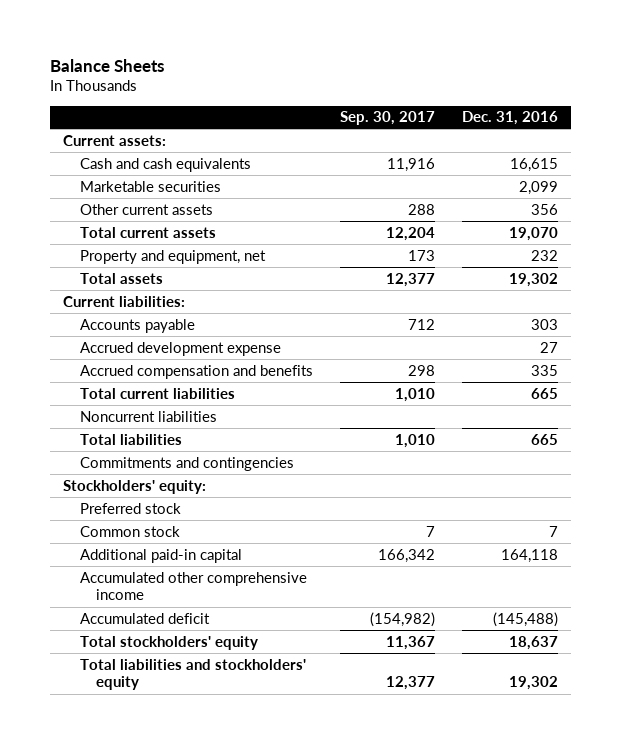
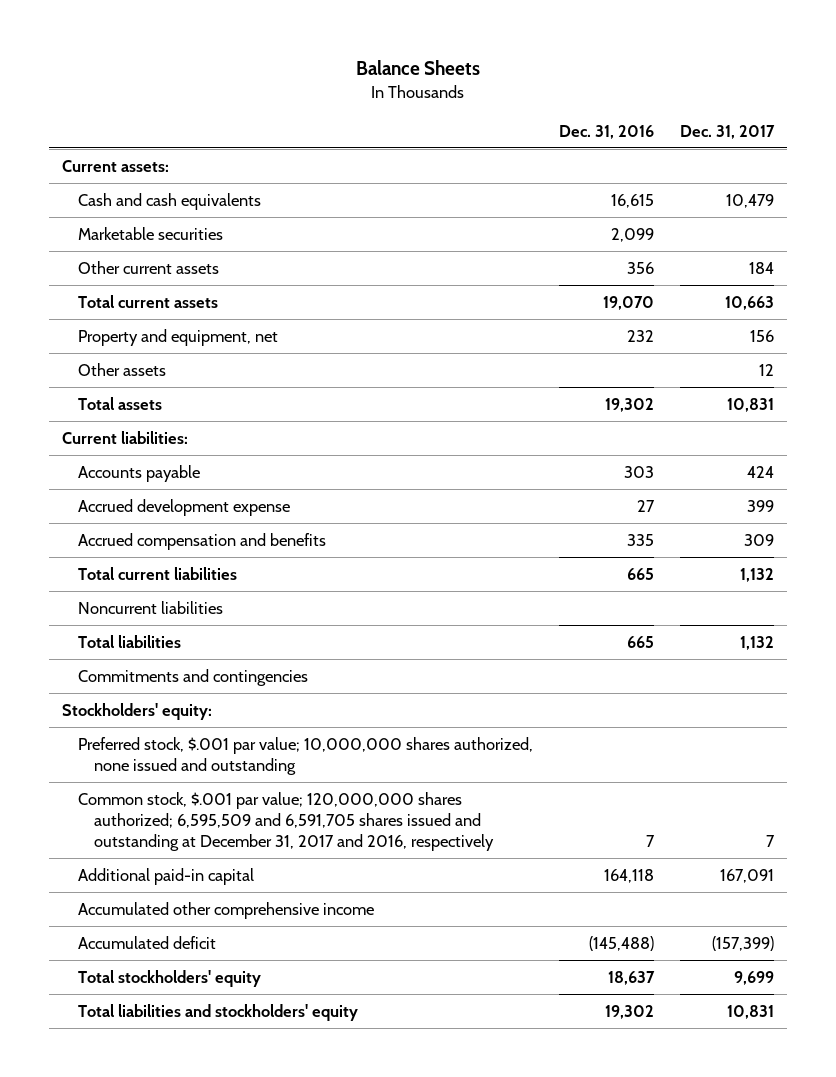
[339,111,435,126] Sep. 30, 2017 -> none
none -> [680,124,776,139] Dec. 31, 2017
none -> [78,362,167,376] Other assets
[79,502,181,514] Preferred stock -> [78,736,534,775] Preferred stock, $.001 par value; 10,000,000 shares authorized, none issued and outstanding
[79,525,180,537] Common stock -> [78,791,495,852] Common stock, $.001 par value; 120,000,000 shares authorized; 6,595,509 and 6,591,705 shares issued and outstanding at December 31, 2017 and 2016, respectively

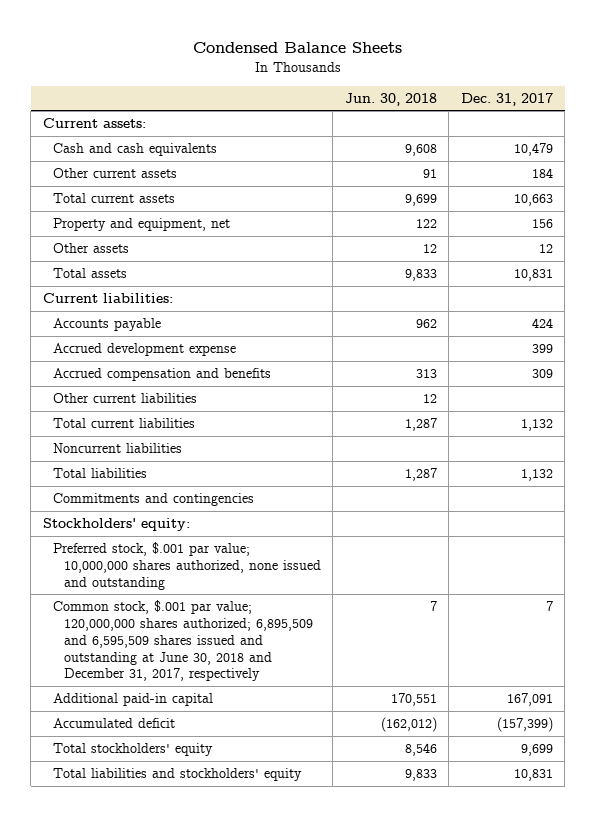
[356,60,481,76] Balance Sheets -> [192,41,402,53] Condensed Balance Sheets
[559,124,655,139] Dec. 31, 2016 -> none
none -> [344,92,437,106] Jun. 30, 2018
[78,226,224,240] Marketable securities -> none
none -> [53,393,198,404] Other current liabilities
[78,791,495,852] Common stock, $.001 par value; 120,000,000 shares authorized; 6,595,509 and 6,591,705 shares issued and outstanding at December 31, 2017 and 2016, respectively -> [53,600,313,682] Common stock, $.001 par value; 120,000,000 shares authorized; 6,895,509 and 6,595,509 shares issued and outstanding at June 30, 2018 and December 31, 2017, respectively
[78,901,375,919] Accumulated other comprehensive income -> none

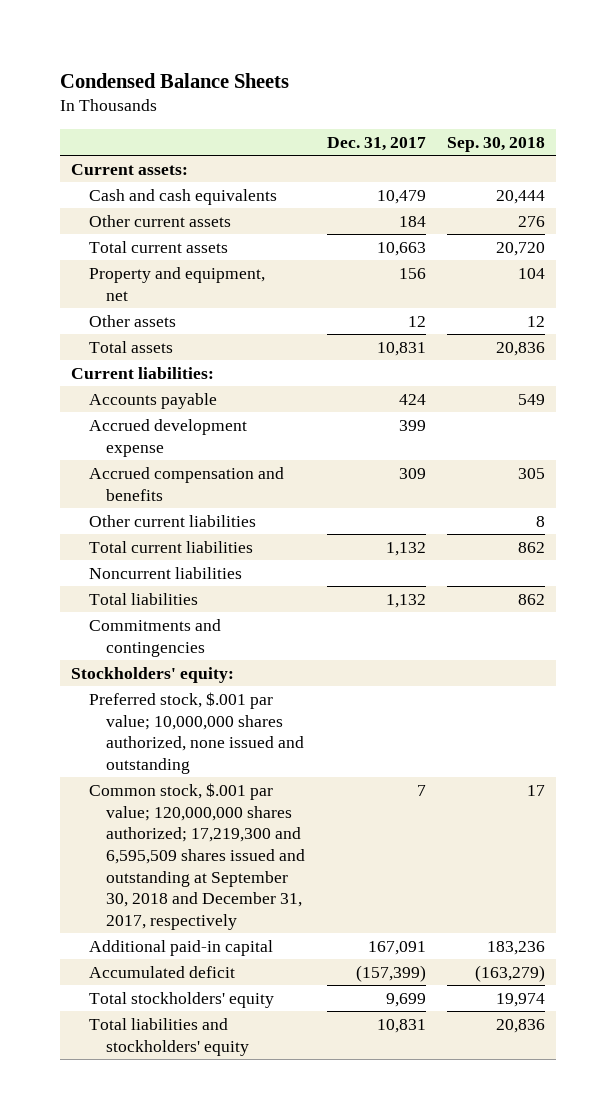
[344,92,437,106] Jun. 30, 2018 -> none
none -> [447,136,546,152] Sep. 30, 2018
[53,600,313,682] Common stock, $.001 par value; 120,000,000 shares authorized; 6,895,509 and 6,595,509 shares issued and outstanding at June 30, 2018 and December 31, 2017, respectively -> [88,782,306,931] Common stock, $.001 par value; 120,000,000 shares authorized; 17,219,300 and 6,595,509 shares issued and outstanding at September 30, 2018 and December 31, 2017, respectively

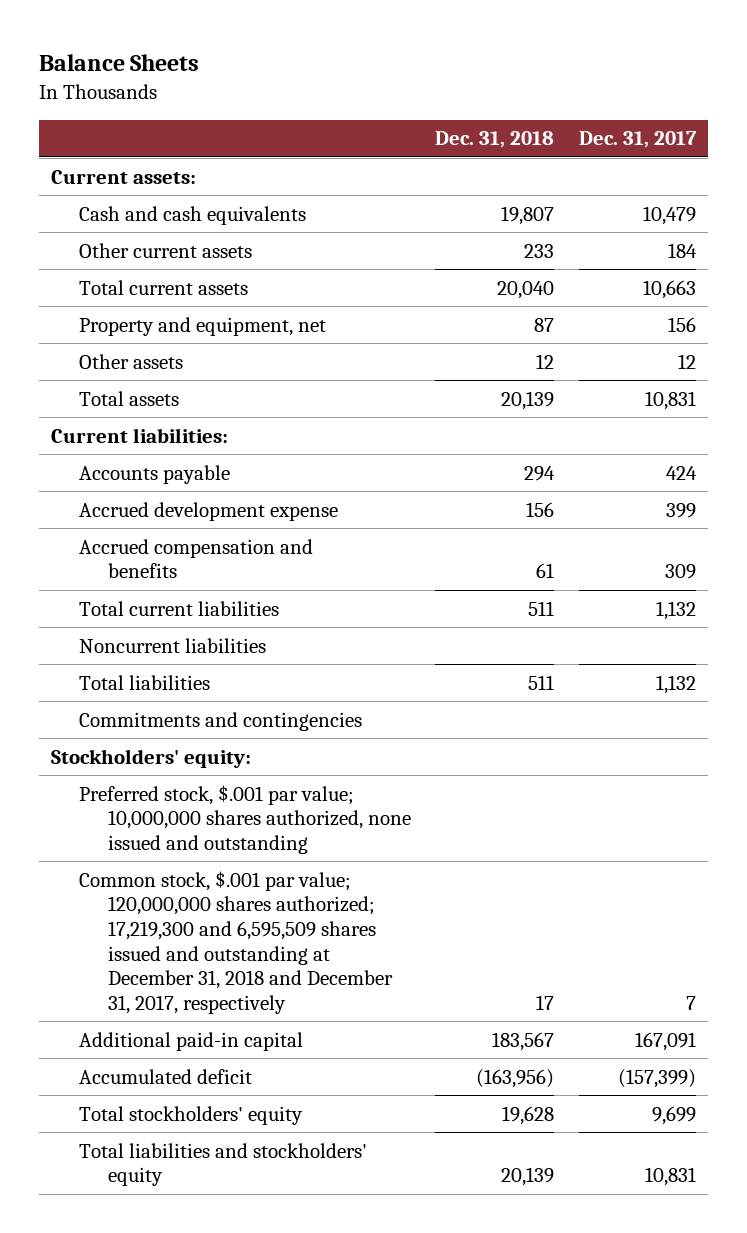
[60,72,290,88] Condensed Balance Sheets -> [38,53,199,71] Balance Sheets
[447,136,546,152] Sep. 30, 2018 -> none
none -> [435,131,555,149] Dec. 31, 2018
[88,514,256,527] Other current liabilities -> none
[88,782,306,931] Common stock, $.001 par value; 120,000,000 shares authorized; 17,219,300 and 6,595,509 shares issued and outstanding at September 30, 2018 and December 31, 2017, respectively -> [79,870,393,1014] Common stock, $.001 par value; 120,000,000 shares authorized; 17,219,300 and 6,595,509 shares issued and outstanding at December 31, 2018 and December 31, 2017, respectively

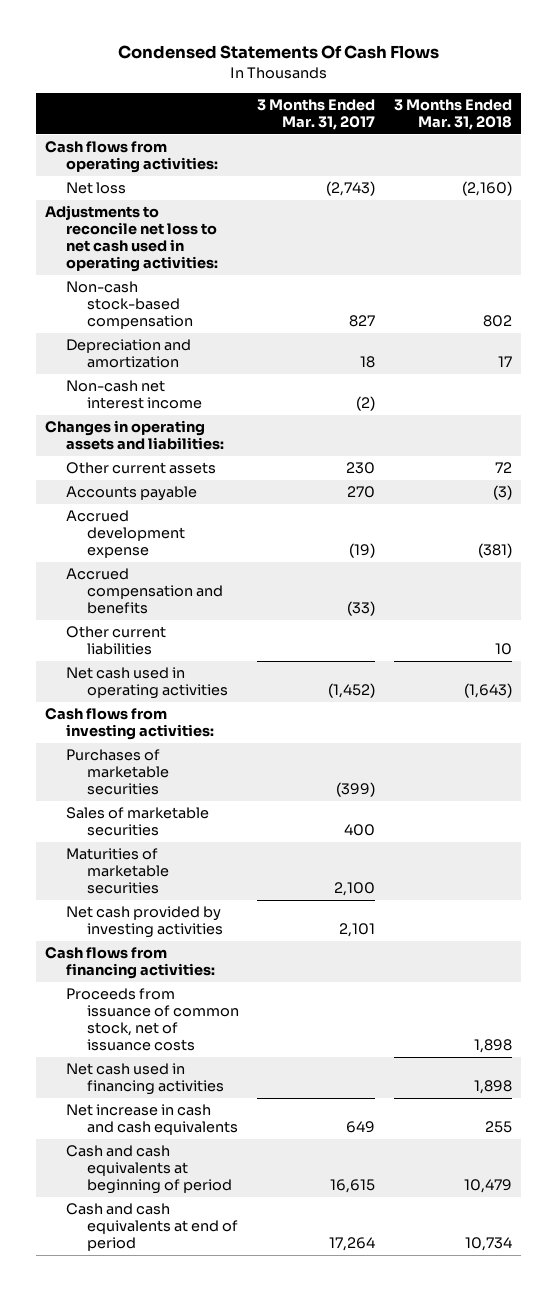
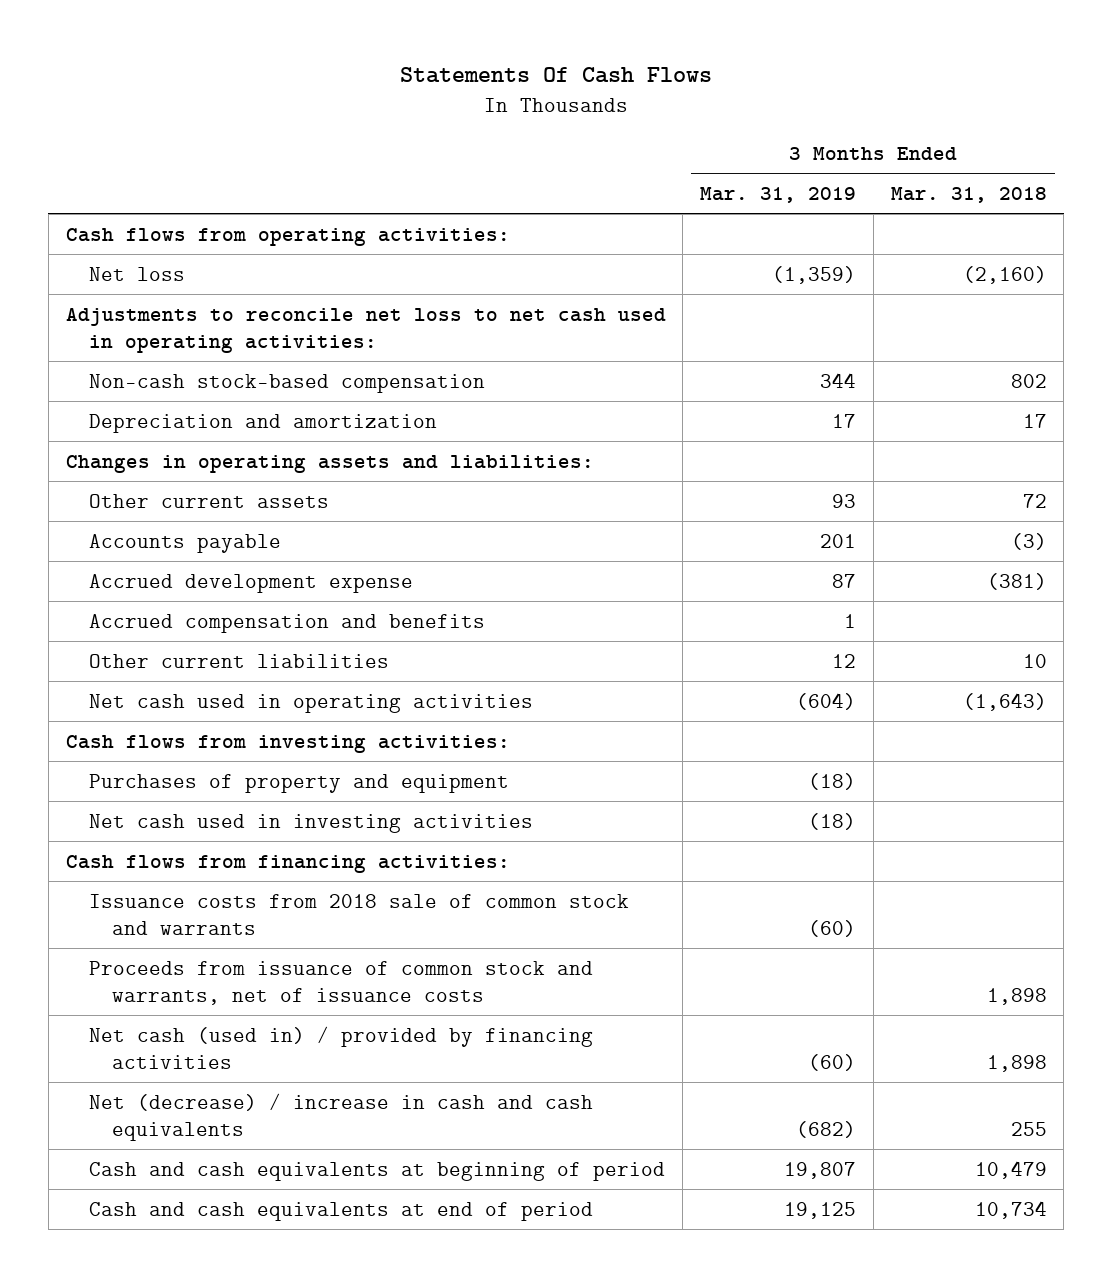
[117,45,439,60] Condensed Statements Of Cash Flows -> [400,67,713,84] Statements Of Cash Flows
[257,99,376,130] 3 Months Ended Mar. 31, 2017 -> none
none -> [700,186,857,203] Mar. 31, 2019
[65,380,202,410] Non-cash net interest income -> none
[65,749,169,795] Purchases of marketable securities -> none
[65,807,209,837] Sales of marketable securities -> none
[65,848,169,894] Maturities of marketable securities -> none
none -> [88,773,509,793] Purchases of property and equipment
[65,906,223,939] Net cash provided by investing activities -> [88,813,533,833] Net cash used in investing activities
none -> [88,893,629,936] Issuance costs from 2018 sale of common stock and warrants
[65,988,239,1051] Proceeds from issuance of common stock, net of issuance costs -> [88,960,593,1006] Proceeds from issuance of common stock and warrants, net of issuance costs
[65,1063,224,1096] Net cash used in financing activities -> [88,1025,593,1070] Net cash (used in) / provided by financing activities
[65,1104,238,1136] Net increase in cash and cash equivalents -> [88,1092,593,1142] Net (decrease) / increase in cash and cash equivalents

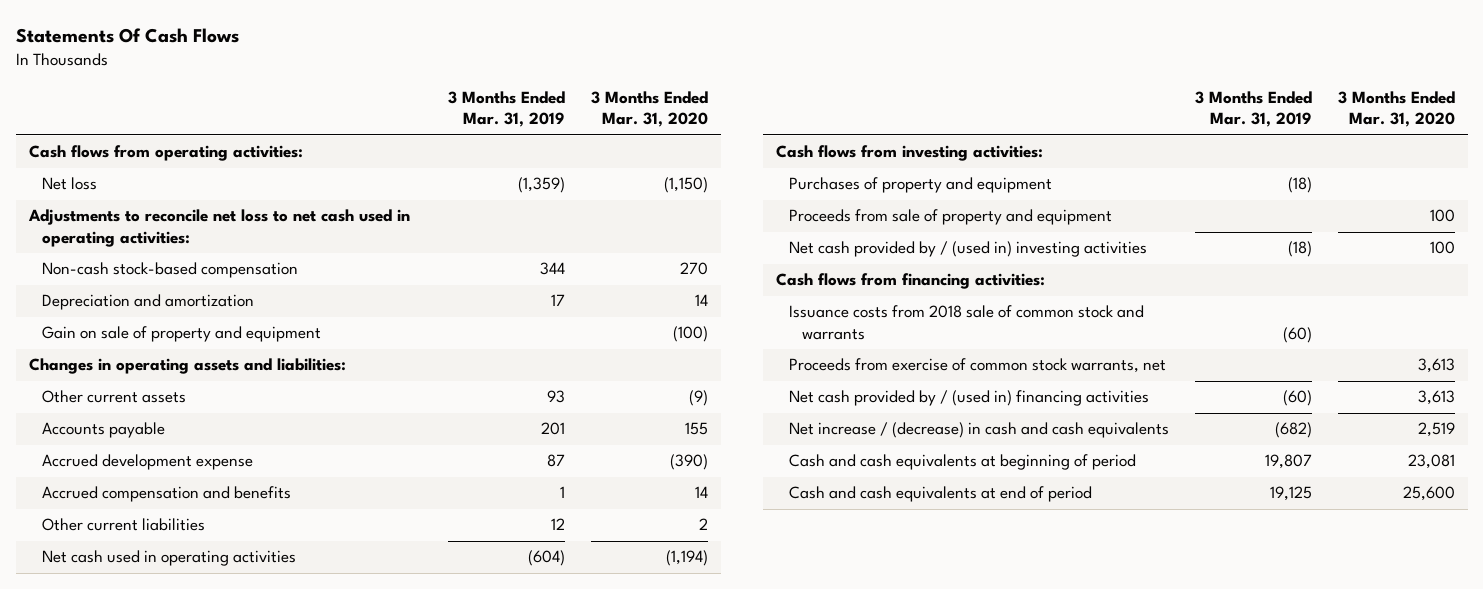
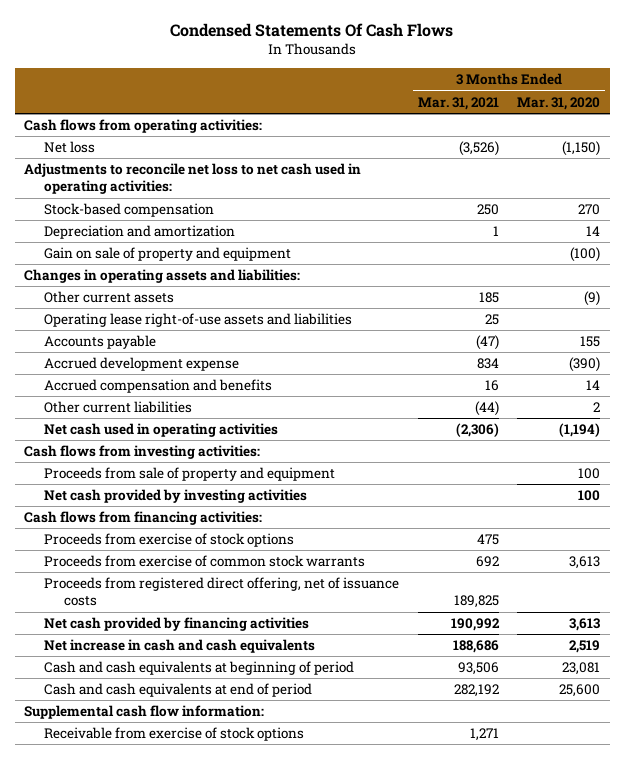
[15,27,239,43] Statements Of Cash Flows -> [170,22,454,37] Condensed Statements Of Cash Flows
[447,91,565,128] 3 Months Ended Mar. 31, 2019 -> none
none -> [417,96,499,110] Mar. 31, 2021
[41,262,298,279] Non-cash stock-based compensation -> [43,203,214,218] Stock-based compensation
none -> [43,313,352,328] Operating lease right-of-use assets and liabilities
[789,177,1053,194] Purchases of property and equipment -> none
[789,241,1148,258] Net cash provided by / (used in) investing activities -> [43,489,307,504] Net cash provided by investing activities
[789,305,1145,340] Issuance costs from 2018 sale of common stock and warrants -> none
none -> [43,533,294,548] Proceeds from exercise of stock options
[789,358,1167,374] Proceeds from exercise of common stock warrants, net -> [43,555,365,568] Proceeds from exercise of common stock warrants
none -> [43,577,399,607] Proceeds from registered direct offering, net of issuance costs
[789,390,1150,407] Net cash provided by / (used in) financing activities -> [43,617,309,632] Net cash provided by financing activities
[789,422,1170,439] Net increase / (decrease) in cash and cash equivalents -> [43,639,315,654] Net increase in cash and cash equivalents
none -> [23,705,264,720] Supplemental cash flow information:
none -> [43,727,304,742] Receivable from exercise of stock options

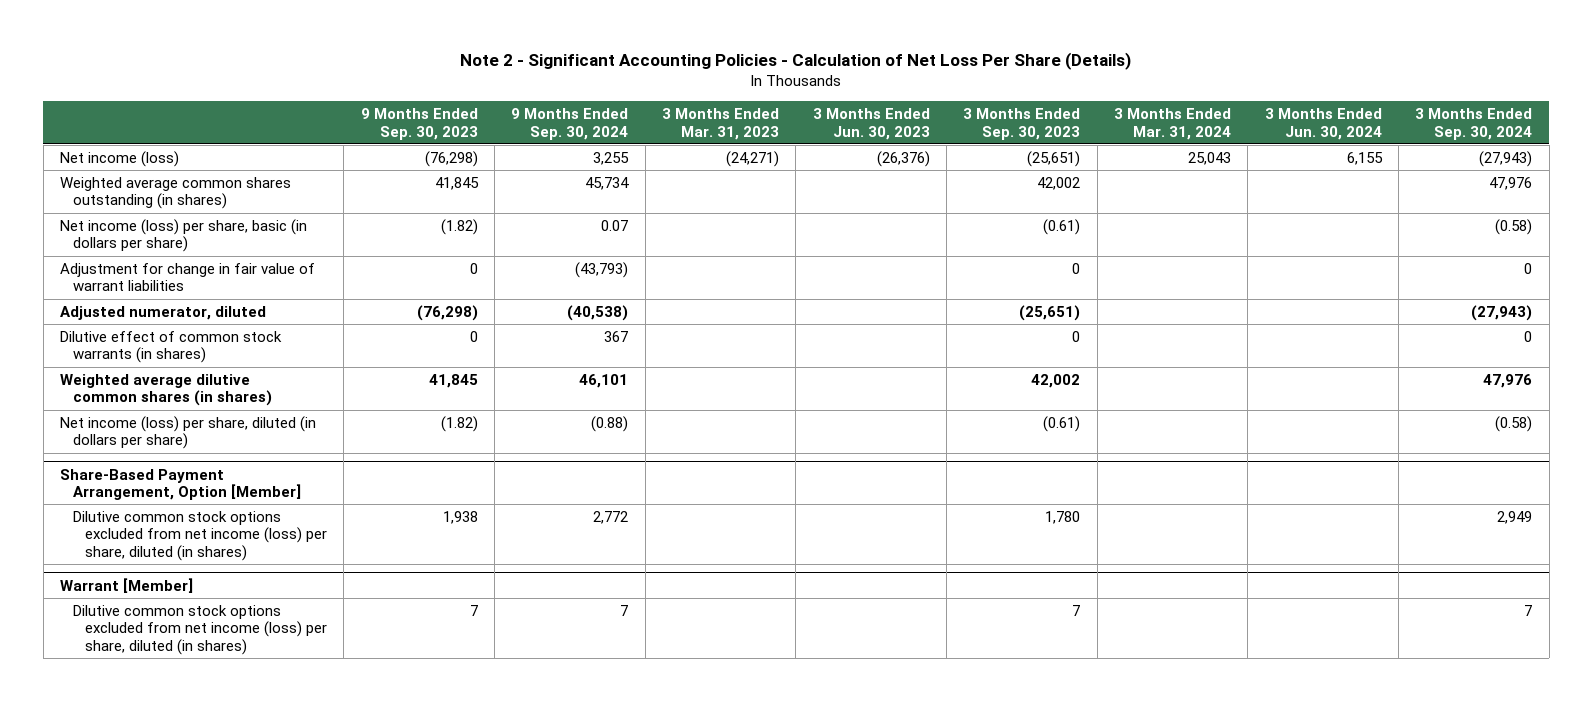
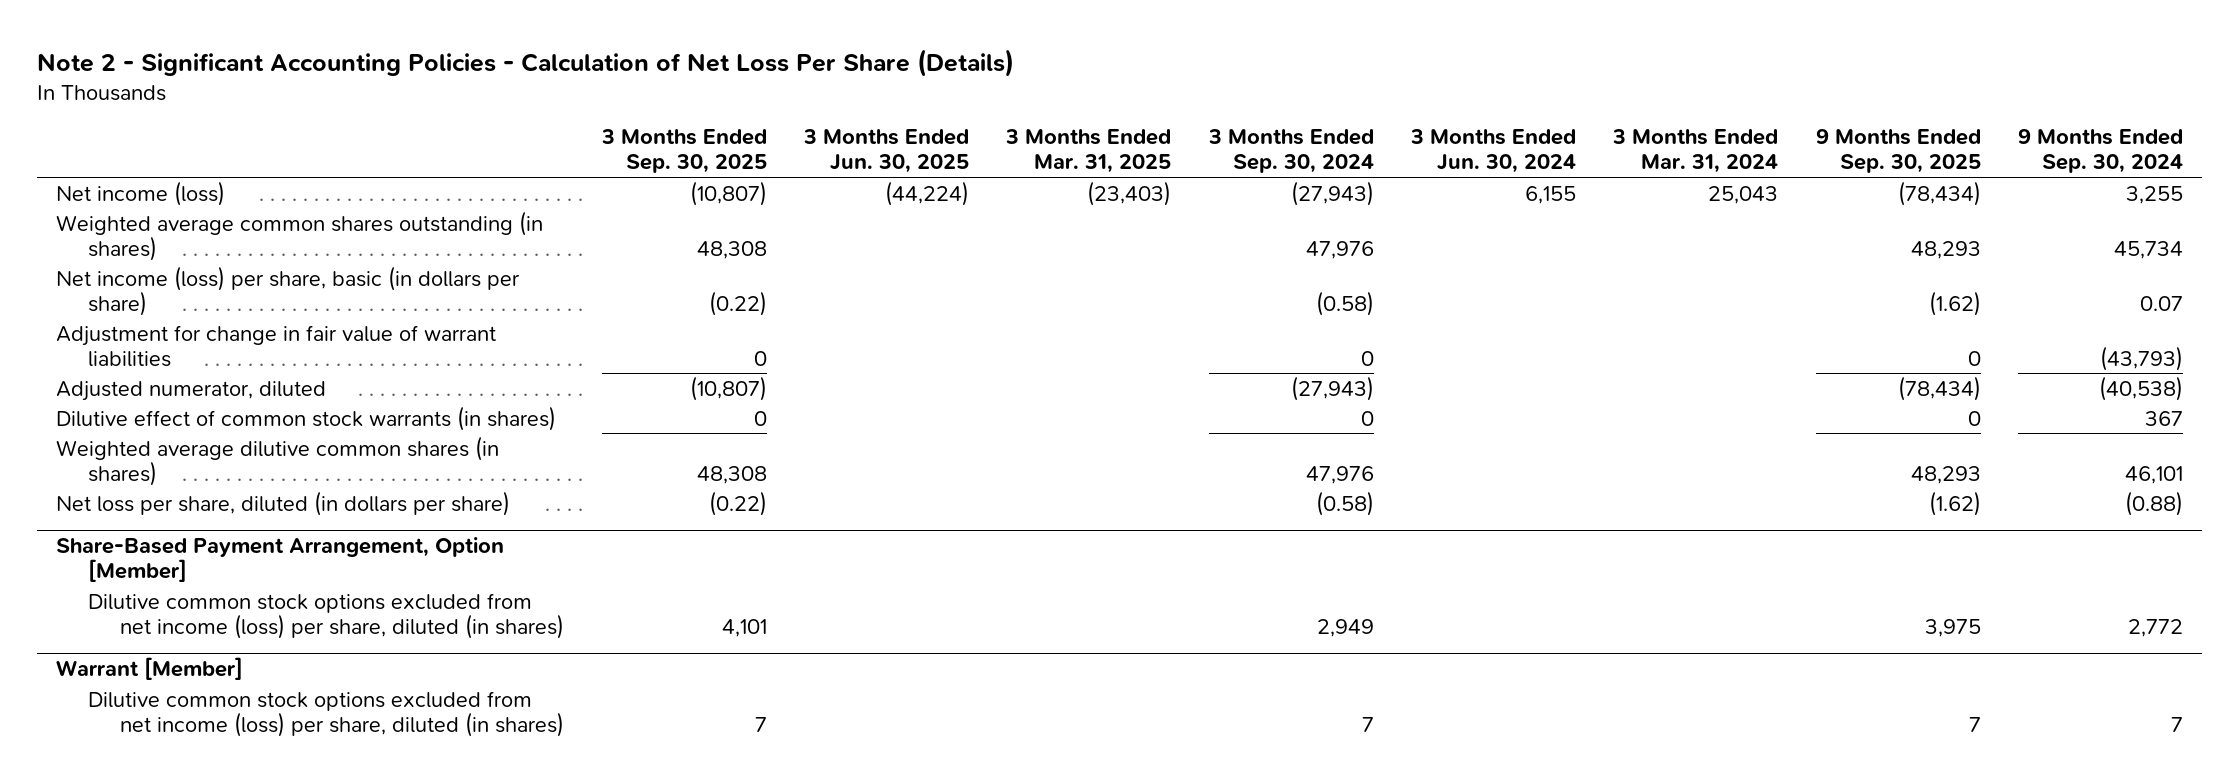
[360,107,478,140] 9 Months Ended Sep. 30, 2023 -> none
[662,107,780,140] 3 Months Ended Mar. 31, 2023 -> none
[812,107,930,140] 3 Months Ended Jun. 30, 2023 -> none
[963,107,1081,140] 3 Months Ended Sep. 30, 2023 -> none
none -> [600,129,767,174] 3 Months Ended Sep. 30, 2025
none -> [803,129,970,174] 3 Months Ended Jun. 30, 2025
none -> [1005,129,1172,174] 3 Months Ended Mar. 31, 2025
none -> [1815,129,1981,174] 9 Months Ended Sep. 30, 2025
[60,415,317,450] Net income (loss) per share, diluted (in dollars per share) -> [55,490,510,516] Net loss per share, diluted (in dollars per share)

